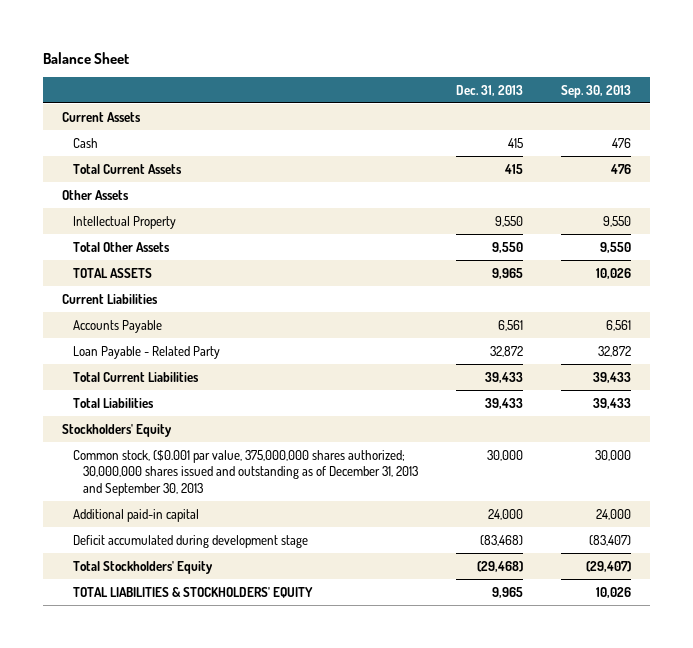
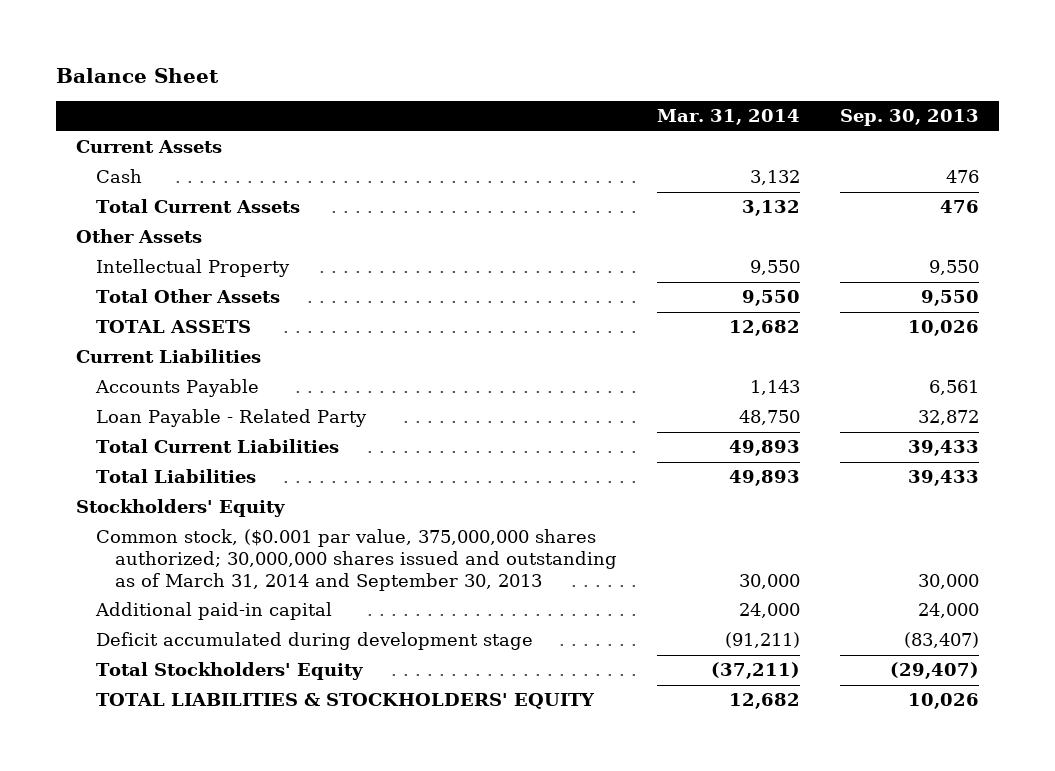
[455,84,523,96] Dec. 31, 2013 -> none
none -> [657,109,801,126] Mar. 31, 2014
[72,449,419,496] Common stock, ($0.001 par value, 375,000,000 shares authorized; 30,000,000 shares issued and outstanding as of December 31, 2013 and September 30, 2013 -> [95,529,618,591] Common stock, ($0.001 par value, 375,000,000 shares authorized; 30,000,000 shares issued and outstanding as of March 31, 2014 and September 30, 2013

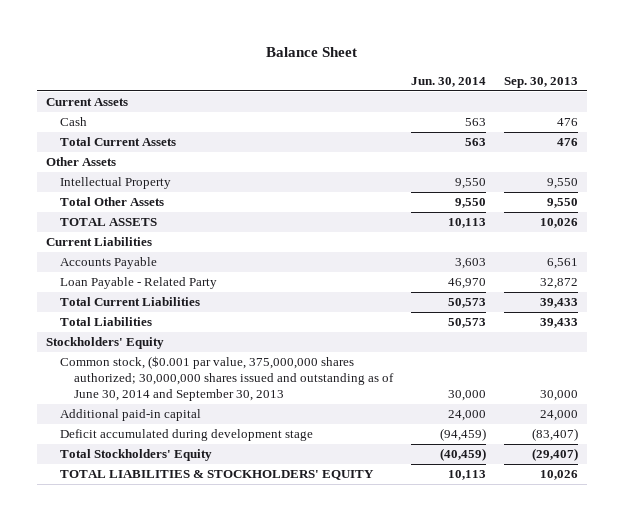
[657,109,801,126] Mar. 31, 2014 -> none
none -> [410,76,486,87] Jun. 30, 2014
[95,529,618,591] Common stock, ($0.001 par value, 375,000,000 shares authorized; 30,000,000 shares issued and outstanding as of March 31, 2014 and September 30, 2013 -> [59,356,394,402] Common stock, ($0.001 par value, 375,000,000 shares authorized; 30,000,000 shares issued and outstanding as of June 30, 2014 and September 30, 2013

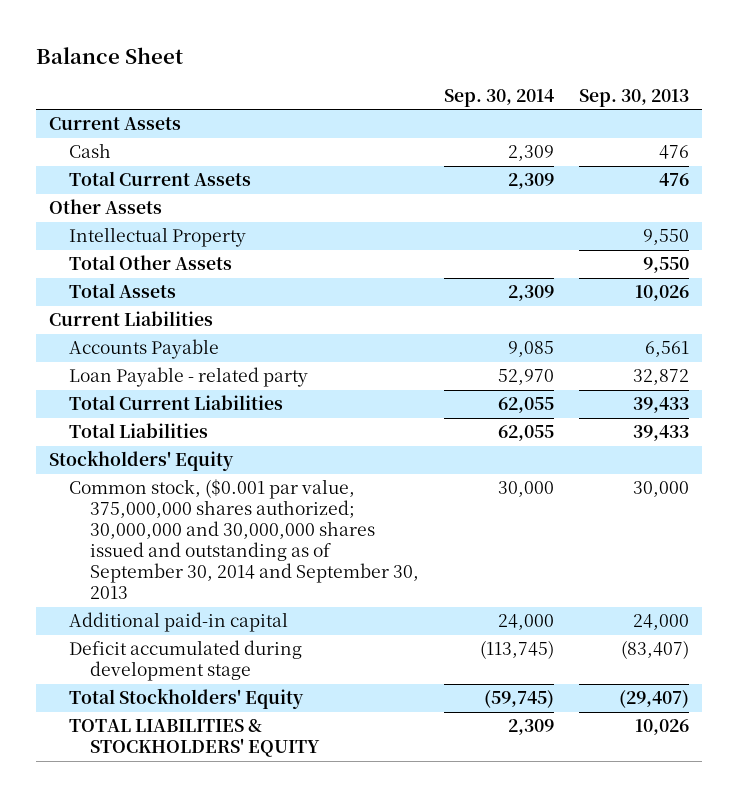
[410,76,486,87] Jun. 30, 2014 -> none
none -> [444,88,555,107] Sep. 30, 2014
[59,218,157,227] TOTAL ASSETS -> [69,283,177,299] Total Assets
[59,277,217,290] Loan Payable - Related Party -> [69,367,309,388] Loan Payable - related party
[59,356,394,402] Common stock, ($0.001 par value, 375,000,000 shares authorized; 30,000,000 shares issued and outstanding as of June 30, 2014 and September 30, 2013 -> [69,479,419,600] Common stock, ($0.001 par value, 375,000,000 shares authorized; 30,000,000 and 30,000,000 shares issued and outstanding as of September 30, 2014 and September 30, 2013

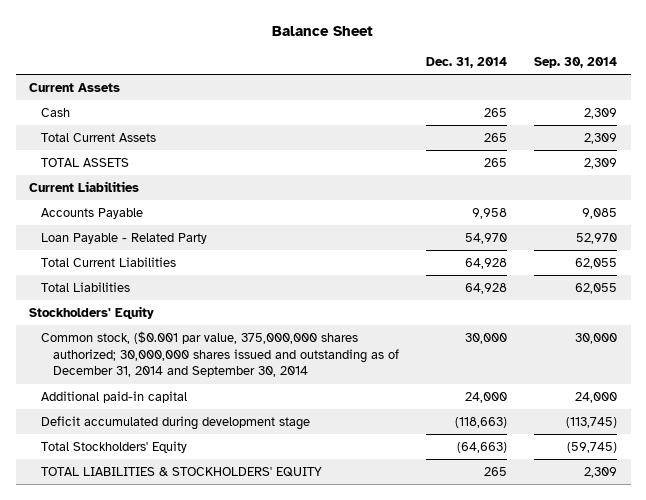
[579,88,690,107] Sep. 30, 2013 -> none
none -> [426,56,508,68] Dec. 31, 2014
[48,199,162,215] Other Assets -> none
[69,227,247,248] Intellectual Property -> none
[69,255,233,271] Total Other Assets -> none
[69,283,177,299] Total Assets -> [41,158,130,168] TOTAL ASSETS
[69,367,309,388] Loan Payable - related party -> [41,233,208,245] Loan Payable - Related Party
[69,479,419,600] Common stock, ($0.001 par value, 375,000,000 shares authorized; 30,000,000 and 30,000,000 shares issued and outstanding as of September 30, 2014 and September 30, 2013 -> [41,331,400,378] Common stock, ($0.001 par value, 375,000,000 shares authorized; 30,000,000 shares issued and outstanding as of December 31, 2014 and September 30, 2014

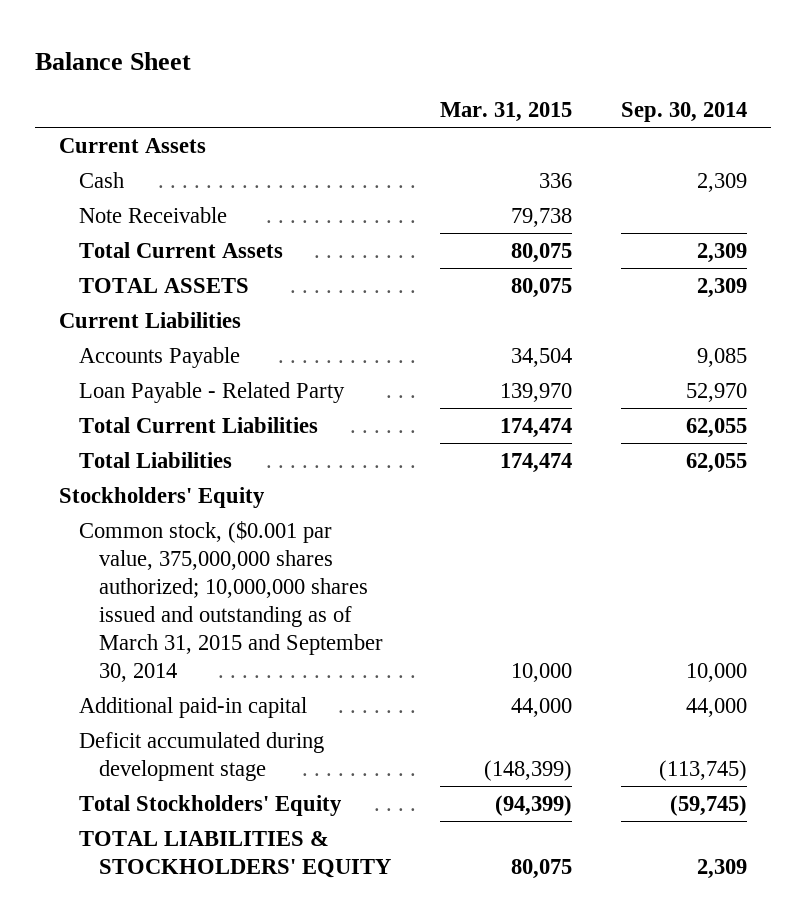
[426,56,508,68] Dec. 31, 2014 -> none
none -> [440,102,573,123] Mar. 31, 2015
none -> [79,206,228,223] Note Receivable
[41,331,400,378] Common stock, ($0.001 par value, 375,000,000 shares authorized; 30,000,000 shares issued and outstanding as of December 31, 2014 and September 30, 2014 -> [79,520,384,683] Common stock, ($0.001 par value, 375,000,000 shares authorized; 10,000,000 shares issued and outstanding as of March 31, 2015 and September 30, 2014
[575,333,618,345] 30,000 -> [685,663,747,683] 10,000
[575,392,618,404] 24,000 -> [685,697,747,717] 44,000

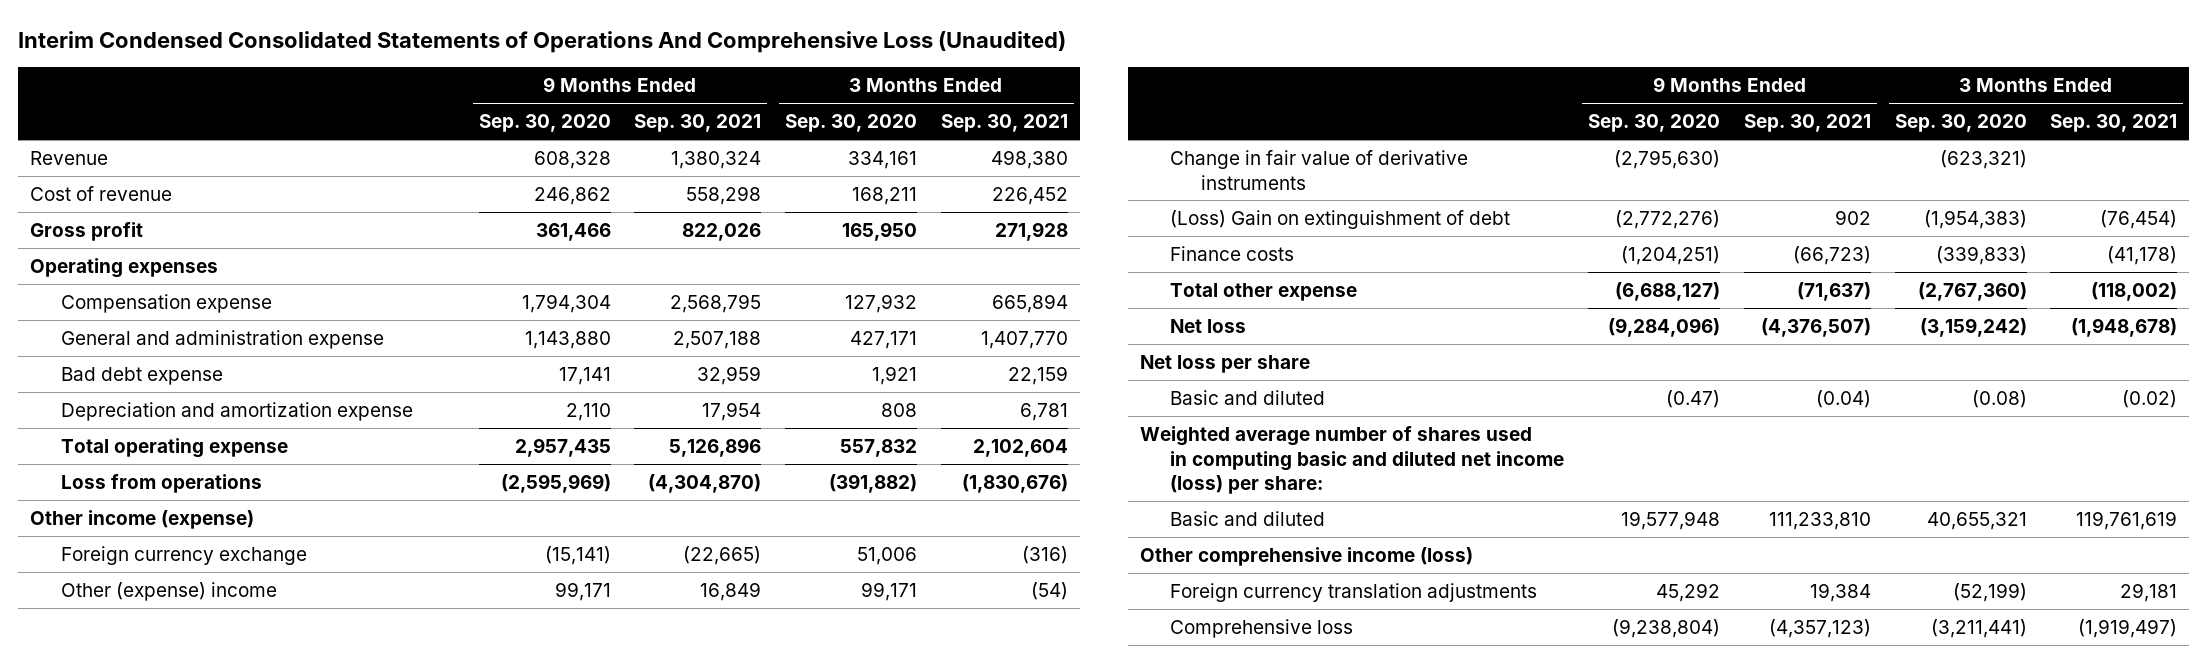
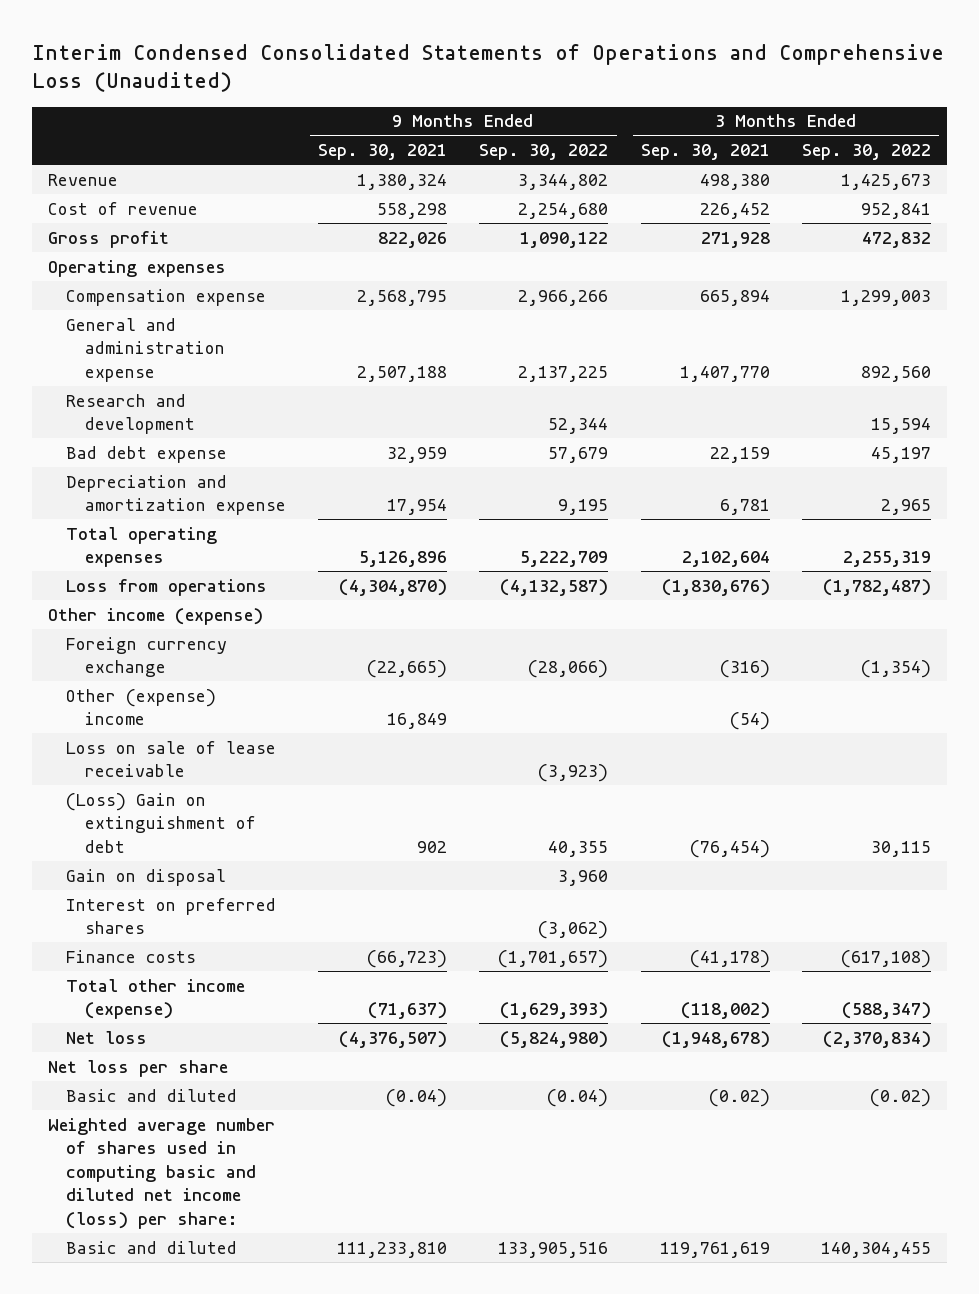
[18,31,1067,54] Interim Condensed Consolidated Statements of Operations And Comprehensive Loss (Unaudited) -> [31,43,944,93] Interim Condensed Consolidated Statements of Operations and Comprehensive Loss (Unaudited)
[478,114,611,133] Sep. 30, 2020 -> none
[785,114,918,133] Sep. 30, 2020 -> none
none -> [479,144,609,161] Sep. 30, 2022
none -> [802,144,932,161] Sep. 30, 2022
none -> [66,393,195,435] Research and development
[60,438,288,459] Total operating expense -> [66,526,218,568] Total operating expenses
[1170,150,1469,190] Change in fair value of derivative instruments -> none
none -> [66,740,277,778] Loss on sale of lease receivable
none -> [66,868,227,886] Gain on disposal
none -> [66,897,277,935] Interest on preferred shares
[1170,283,1358,302] Total other expense -> [66,978,246,1020] Total other income (expense)
[1139,547,1473,567] Other comprehensive income (loss) -> none
[1170,583,1538,603] Foreign currency translation adjustments -> none
[1170,619,1354,639] Comprehensive loss -> none

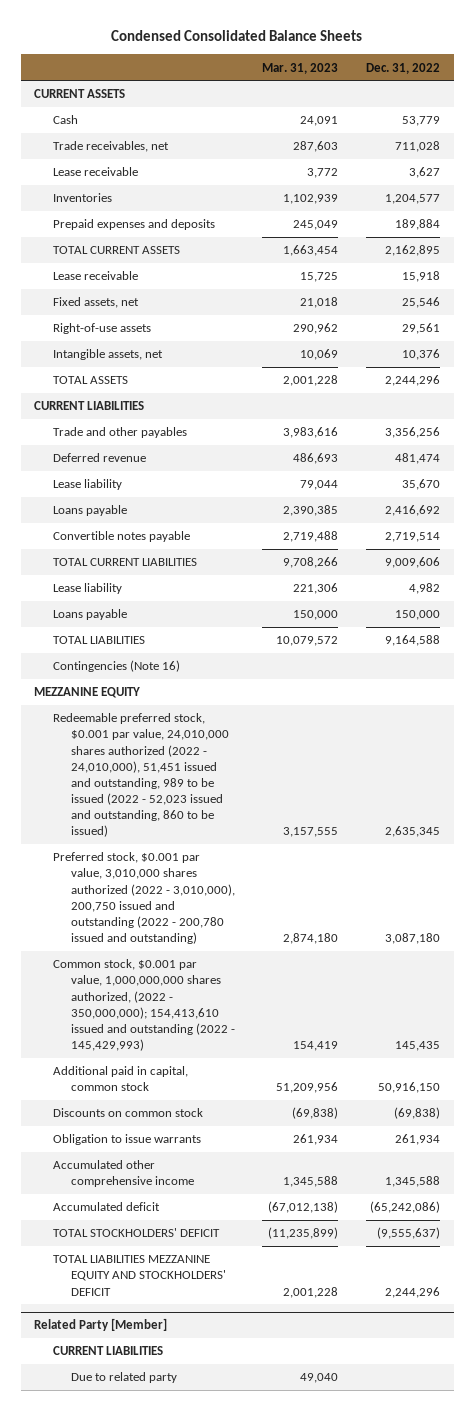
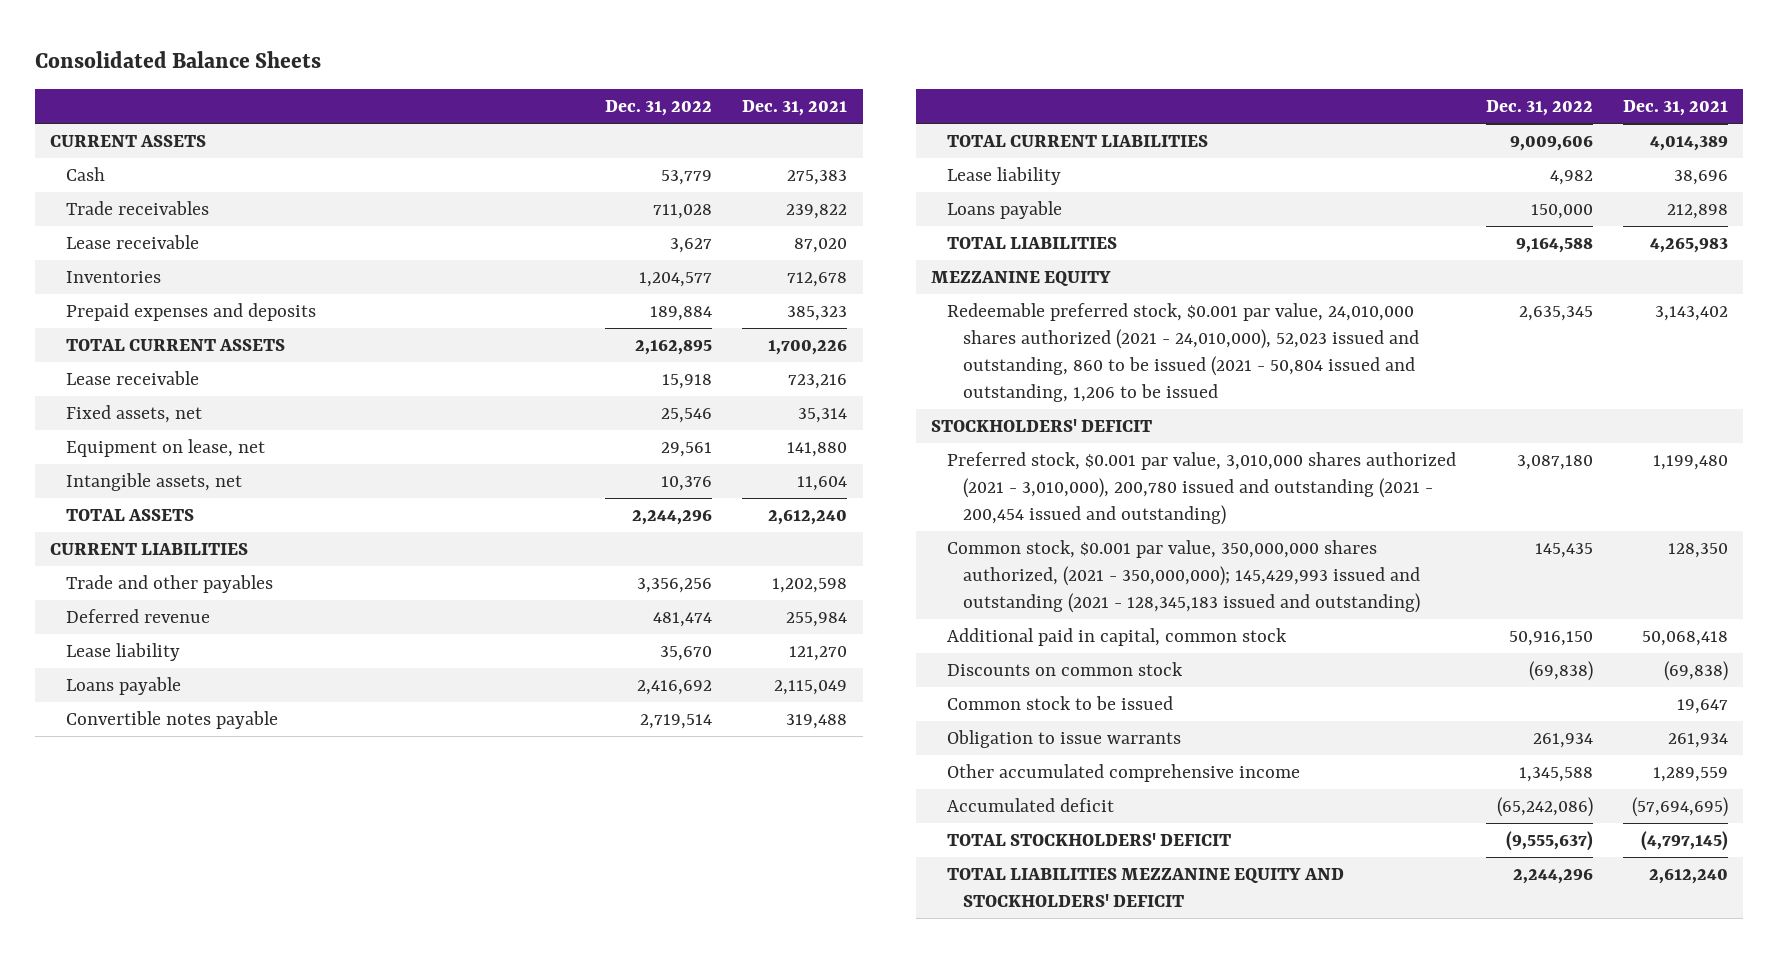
[111,30,363,42] Condensed Consolidated Balance Sheets -> [34,50,321,68] Consolidated Balance Sheets
[262,62,339,74] Mar. 31, 2023 -> none
none -> [742,100,848,117] Dec. 31, 2021
[52,141,169,153] Trade receivables, net -> [65,201,209,216] Trade receivables
[52,323,151,335] Right-of-use assets -> [65,439,265,458] Equipment on lease, net
[52,660,180,673] Contingencies (Note 16) -> none
[52,713,229,838] Redeemable preferred stock, $0.001 par value, 24,010,000 shares authorized (2022 - 24,010,000), 51,451 issued and outstanding, 989 to be issued (2022 - 52,023 issued and outstanding, 860 to be issued) -> [946,303,1419,402] Redeemable preferred stock, $0.001 par value, 24,010,000 shares authorized (2021 - 24,010,000), 52,023 issued and outstanding, 860 to be issued (2021 - 50,804 issued and outstanding, 1,206 to be issued
none -> [930,419,1152,433] STOCKHOLDERS' DEFICIT
[52,852,235,945] Preferred stock, $0.001 par value, 3,010,000 shares authorized (2022 - 3,010,000), 200,750 issued and outstanding (2022 - 200,780 issued and outstanding) -> [946,452,1456,526] Preferred stock, $0.001 par value, 3,010,000 shares authorized (2021 - 3,010,000), 200,780 issued and outstanding (2021 - 200,454 issued and outstanding)
[52,959,235,1052] Common stock, $0.001 par value, 1,000,000,000 shares authorized, (2022 - 350,000,000); 154,413,610 issued and outstanding (2022 - 145,429,993) -> [946,540,1420,614] Common stock, $0.001 par value, 350,000,000 shares authorized, (2021 - 350,000,000); 145,429,993 issued and outstanding (2021 - 128,345,183 issued and outstanding)
none -> [946,696,1173,711] Common stock to be issued
[52,1160,194,1188] Accumulated other comprehensive income -> [946,764,1300,783] Other accumulated comprehensive income
[34,1318,168,1332] Related Party [Member] -> none
[52,1346,163,1356] CURRENT LIABILITIES -> none
[70,1372,177,1384] Due to related party -> none

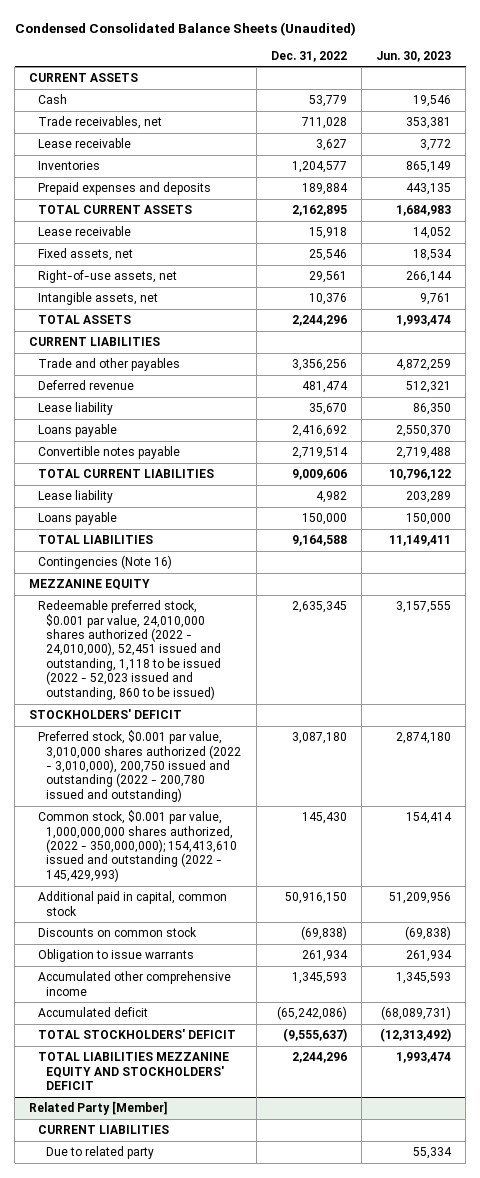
[34,50,321,68] Consolidated Balance Sheets -> [14,21,356,36] Condensed Consolidated Balance Sheets (Unaudited)
[742,100,848,117] Dec. 31, 2021 -> none
none -> [376,50,452,62] Jun. 30, 2023
[65,201,209,216] Trade receivables -> [37,116,162,130] Trade receivables, net
[65,439,265,458] Equipment on lease, net -> [37,270,177,284] Right-of-use assets, net
none -> [37,555,172,570] Contingencies (Note 16)
[946,303,1419,402] Redeemable preferred stock, $0.001 par value, 24,010,000 shares authorized (2021 - 24,010,000), 52,023 issued and outstanding, 860 to be issued (2021 - 50,804 issued and outstanding, 1,206 to be issued -> [37,600,222,700] Redeemable preferred stock, $0.001 par value, 24,010,000 shares authorized (2022 - 24,010,000), 52,451 issued and outstanding, 1,118 to be issued (2022 - 52,023 issued and outstanding, 860 to be issued)
[946,452,1456,526] Preferred stock, $0.001 par value, 3,010,000 shares authorized (2021 - 3,010,000), 200,780 issued and outstanding (2021 - 200,454 issued and outstanding) -> [37,730,242,802] Preferred stock, $0.001 par value, 3,010,000 shares authorized (2022 - 3,010,000), 200,750 issued and outstanding (2022 - 200,780 issued and outstanding)
[946,540,1420,614] Common stock, $0.001 par value, 350,000,000 shares authorized, (2021 - 350,000,000); 145,429,993 issued and outstanding (2021 - 128,345,183 issued and outstanding) -> [37,810,238,882] Common stock, $0.001 par value, 1,000,000,000 shares authorized, (2022 - 350,000,000); 154,413,610 issued and outstanding (2022 - 145,429,993)
[1535,543,1594,559] 145,435 -> [301,812,347,825] 145,430
[946,696,1173,711] Common stock to be issued -> none
[946,764,1300,783] Other accumulated comprehensive income -> [37,971,231,996] Accumulated other comprehensive income
[1519,767,1594,783] 1,345,588 -> [291,972,347,985] 1,345,593
none -> [29,1101,169,1116] Related Party [Member]
none -> [37,1125,169,1135] CURRENT LIABILITIES
none -> [46,1146,155,1160] Due to related party

